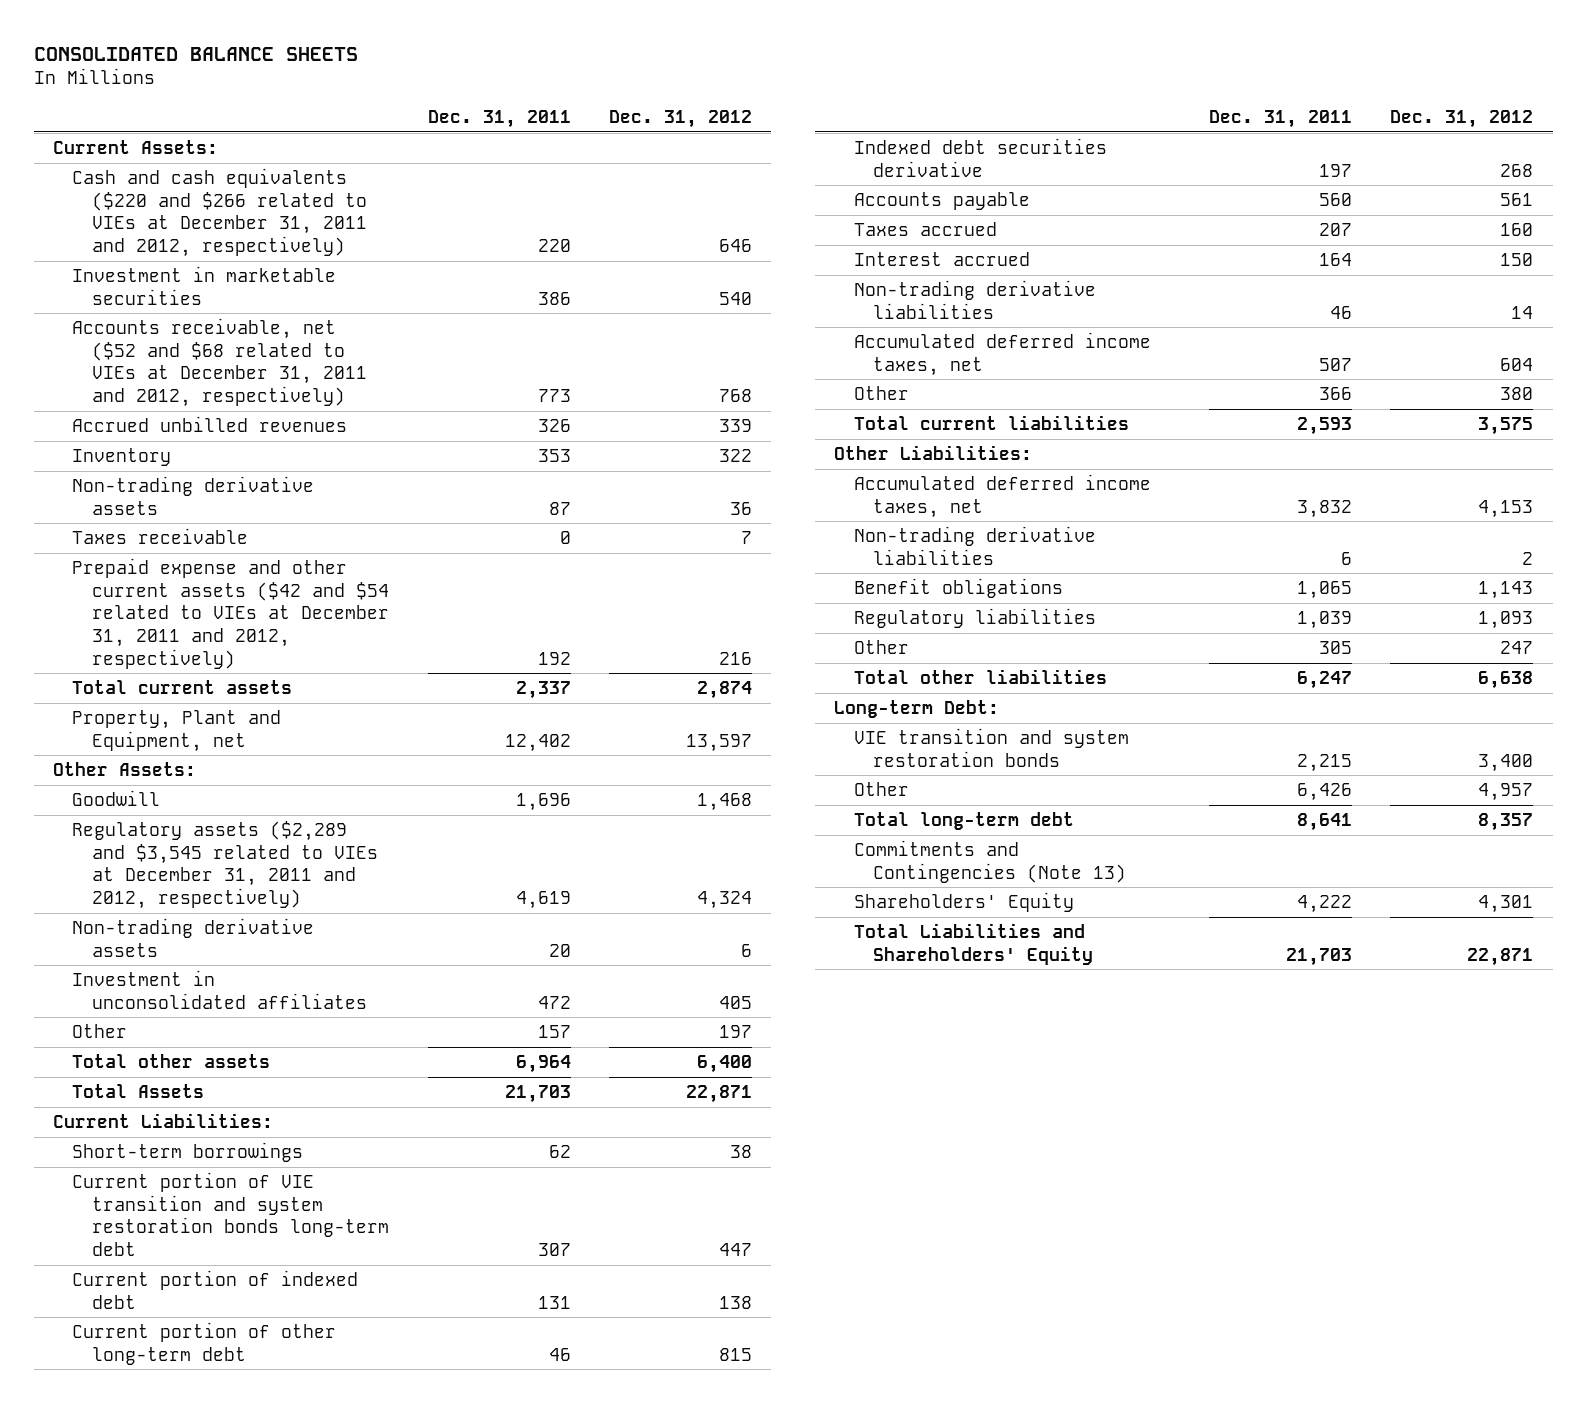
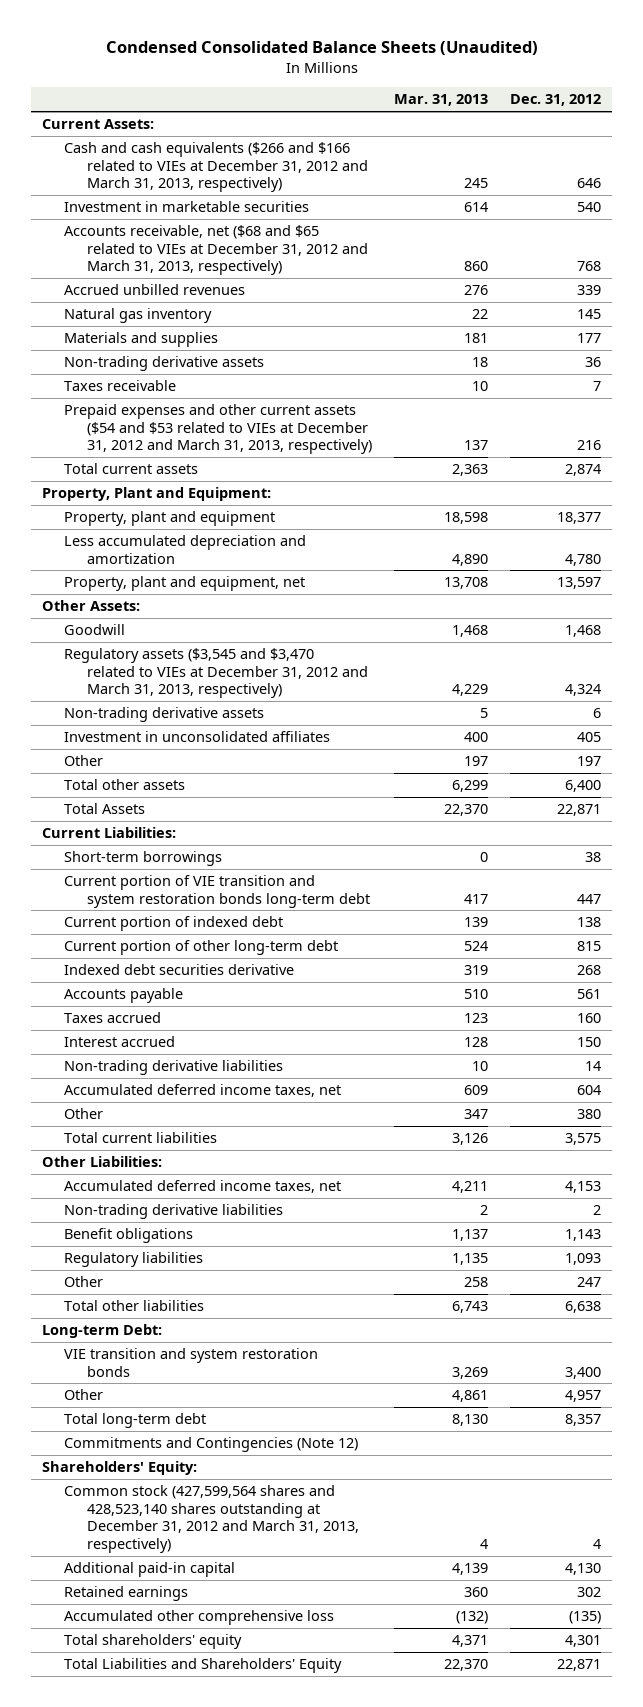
[33,46,358,61] CONSOLIDATED BALANCE SHEETS -> [105,41,538,56] Condensed Consolidated Balance Sheets (Unaudited)
[427,109,571,128] Dec. 31, 2011 -> none
none -> [393,94,488,107] Mar. 31, 2013
[72,167,367,257] Cash and cash equivalents ($220 and $266 related to VIEs at December 31, 2011 and 2012, respectively) -> [64,142,368,193] Cash and cash equivalents ($266 and $166 related to VIEs at December 31, 2012 and March 31, 2013, respectively)
[72,317,367,407] Accounts receivable, net ($52 and $68 related to VIEs at December 31, 2011 and 2012, respectively) -> [64,225,368,276] Accounts receivable, net ($68 and $65 related to VIEs at December 31, 2012 and March 31, 2013, respectively)
[72,447,172,466] Inventory -> none
none -> [64,308,213,324] Natural gas inventory
none -> [64,332,219,348] Materials and supplies
[72,557,389,669] Prepaid expense and other current assets ($42 and $54 related to VIEs at December 31, 2011 and 2012, respectively) -> [64,404,372,455] Prepaid expenses and other current assets ($54 and $53 related to VIEs at December 31, 2012 and March 31, 2013, respectively)
none -> [41,487,271,502] Property, Plant and Equipment:
none -> [64,511,276,527] Property, plant and equipment
none -> [64,535,307,564] Less accumulated depreciation and amortization
[72,709,282,752] Property, Plant and Equipment, net -> [64,576,306,592] Property, plant and equipment, net
[72,820,378,909] Regulatory assets ($2,289 and $3,545 related to VIEs at December 31, 2011 and 2012, respectively) -> [64,648,368,699] Regulatory assets ($3,545 and $3,470 related to VIEs at December 31, 2012 and March 31, 2013, respectively)
[853,839,1127,883] Commitments and Contingencies (Note 13) -> [64,1437,359,1453] Commitments and Contingencies (Note 12)
none -> [41,1461,197,1476] Shareholders' Equity:
none -> [64,1485,359,1553] Common stock (427,599,564 shares and 428,523,140 shares outstanding at December 31, 2012 and March 31, 2013, respectively)
none -> [64,1562,236,1578] Additional paid-in capital
none -> [64,1586,189,1602] Retained earnings
none -> [64,1610,335,1626] Accumulated other comprehensive loss
[853,891,1074,912] Shareholders' Equity -> [64,1634,243,1650] Total shareholders' equity

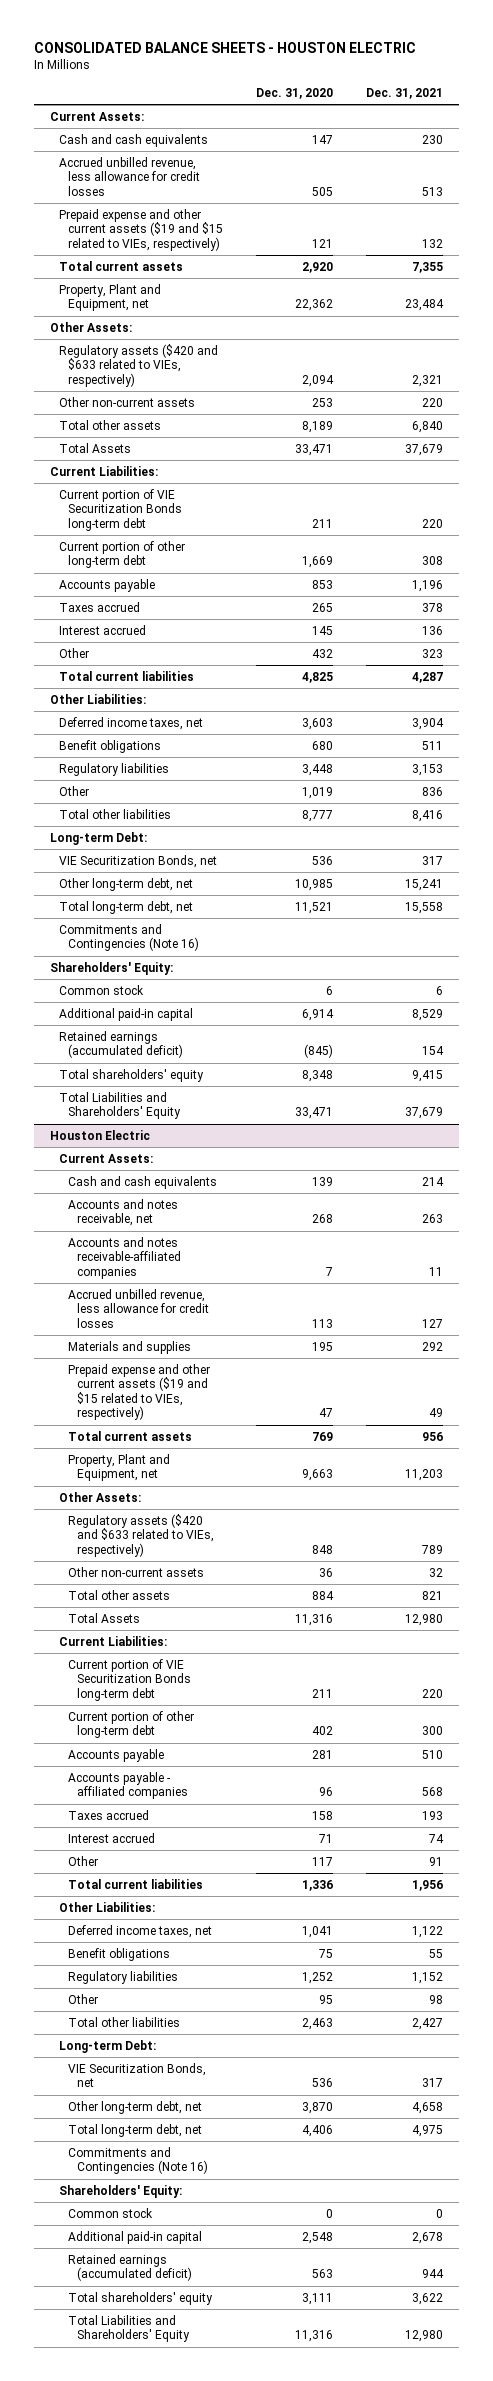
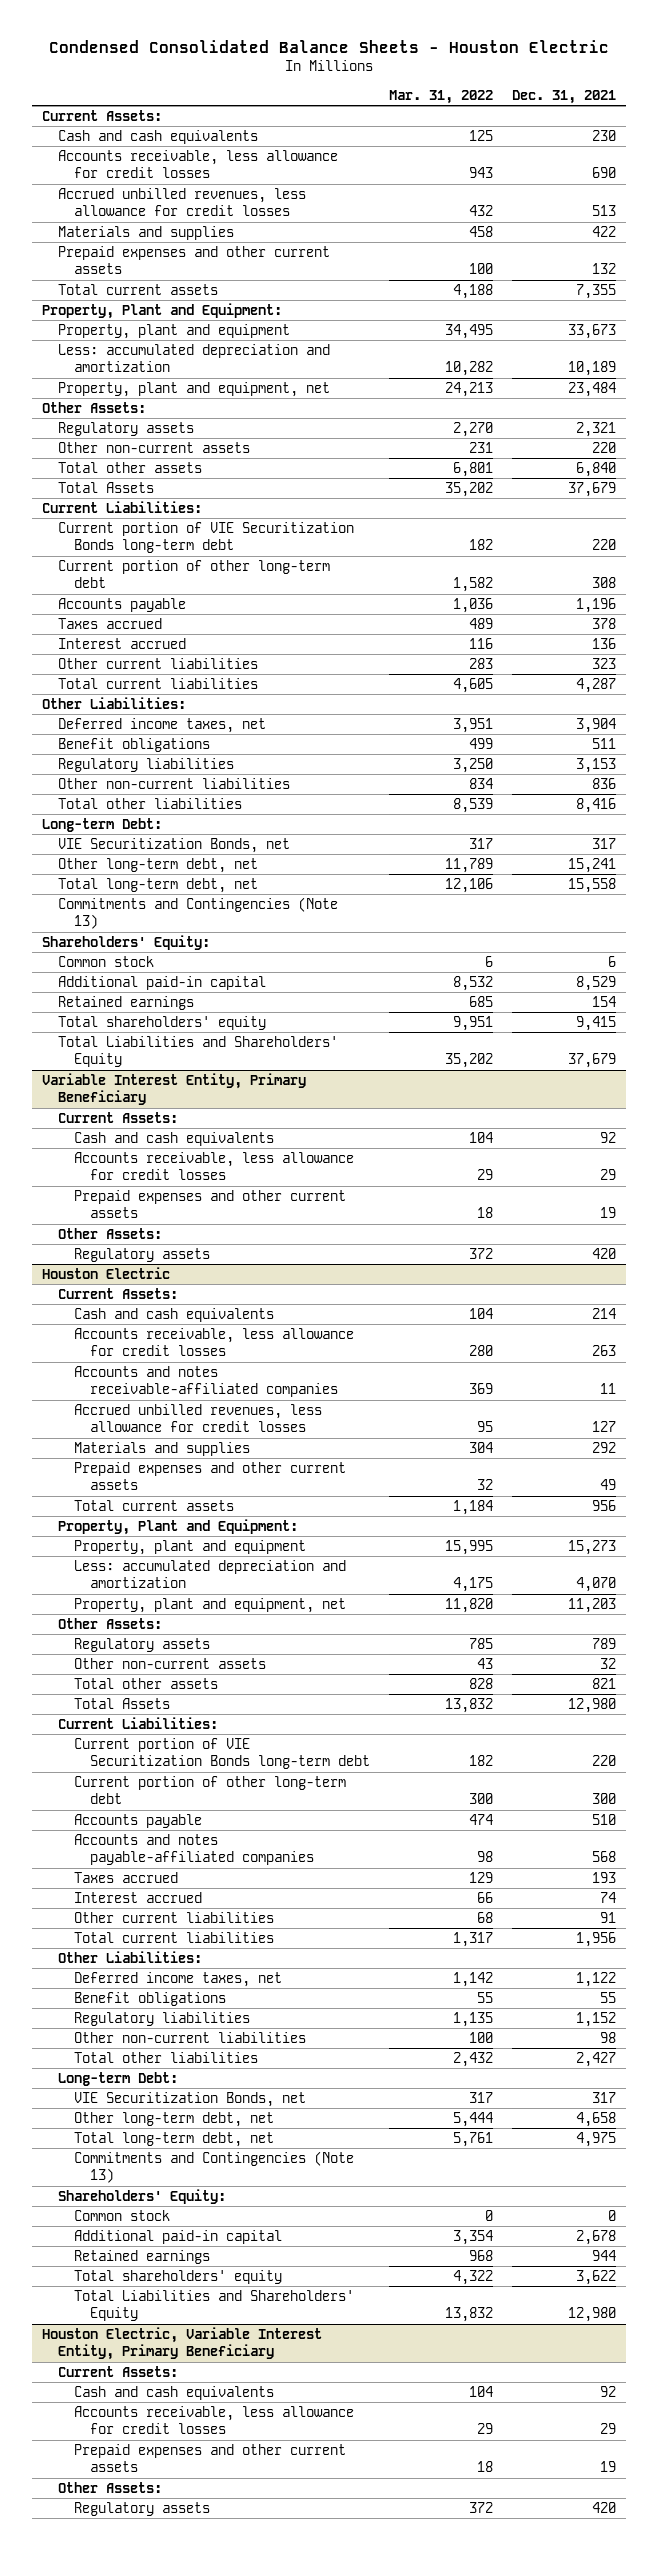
[33,41,416,53] CONSOLIDATED BALANCE SHEETS - HOUSTON ELECTRIC -> [48,39,609,53] Condensed Consolidated Balance Sheets - Houston Electric
[255,87,333,99] Dec. 31, 2020 -> none
none -> [389,89,494,104] Mar. 31, 2022
none -> [57,149,338,179] Accounts receivable, less allowance for credit losses
[59,156,200,196] Accrued unbilled revenue, less allowance for credit losses -> [57,187,306,217] Accrued unbilled revenues, less allowance for credit losses
none -> [57,225,234,240] Materials and supplies
[59,208,223,251] Prepaid expense and other current assets ($19 and $15 related to VIEs, respectively) -> [57,245,330,275] Prepaid expenses and other current assets
none -> [41,302,282,319] Property, Plant and Equipment:
none -> [57,323,290,339] Property, plant and equipment
none -> [57,343,330,373] Less: accumulated depreciation and amortization
[59,283,162,312] Property, Plant and Equipment, net -> [57,381,330,397] Property, plant and equipment, net
[59,343,219,387] Regulatory assets ($420 and $633 related to VIEs, respectively) -> [57,421,194,436] Regulatory assets
[59,647,90,658] Other -> [57,657,258,669] Other current liabilities
[59,785,90,796] Other -> [57,777,290,789] Other non-current liabilities
[59,923,199,952] Commitments and Contingencies (Note 16) -> [57,896,338,930] Commitments and Contingencies (Note 13)
[59,1030,183,1059] Retained earnings (accumulated deficit) -> [57,995,194,1010] Retained earnings
none -> [41,1072,306,1106] Variable Interest Entity, Primary Beneficiary
none -> [57,1111,178,1123] Current Assets:
none -> [73,1131,274,1146] Cash and cash equivalents
none -> [73,1151,354,1181] Accounts receivable, less allowance for credit losses
none -> [73,1189,346,1219] Prepaid expenses and other current assets
none -> [57,1227,162,1239] Other Assets:
none -> [73,1247,210,1262] Regulatory assets
[67,1198,178,1227] Accounts and notes receivable, net -> [73,1327,354,1357] Accounts receivable, less allowance for credit losses
[67,1288,209,1328] Accrued unbilled revenue, less allowance for credit losses -> [73,1403,322,1433] Accrued unbilled revenues, less allowance for credit losses
[67,1363,210,1421] Prepaid expense and other current assets ($19 and $15 related to VIEs, respectively) -> [73,1461,346,1491] Prepaid expenses and other current assets
none -> [57,1518,298,1535] Property, Plant and Equipment:
none -> [73,1539,306,1555] Property, plant and equipment
none -> [73,1559,346,1589] Less: accumulated depreciation and amortization
[67,1453,170,1482] Property, Plant and Equipment, net -> [73,1597,346,1613] Property, plant and equipment, net
[67,1513,214,1557] Regulatory assets ($420 and $633 related to VIEs, respectively) -> [73,1637,210,1652] Regulatory assets
[67,1771,188,1800] Accounts payable - affiliated companies -> [73,1833,315,1866] Accounts and notes payable-affiliated companies
[67,1855,98,1866] Other -> [73,1911,274,1923] Other current liabilities
[67,1993,98,2004] Other -> [73,2031,306,2043] Other non-current liabilities
[67,2146,208,2175] Commitments and Contingencies (Note 16) -> [73,2150,354,2184] Commitments and Contingencies (Note 13)
[67,2253,192,2282] Retained earnings (accumulated deficit) -> [73,2249,210,2264] Retained earnings
none -> [41,2326,322,2361] Houston Electric, Variable Interest Entity, Primary Beneficiary
none -> [57,2365,178,2377] Current Assets:
none -> [73,2385,274,2400] Cash and cash equivalents
none -> [73,2405,354,2435] Accounts receivable, less allowance for credit losses
none -> [73,2443,346,2473] Prepaid expenses and other current assets
none -> [57,2481,162,2493] Other Assets:
none -> [73,2501,210,2516] Regulatory assets

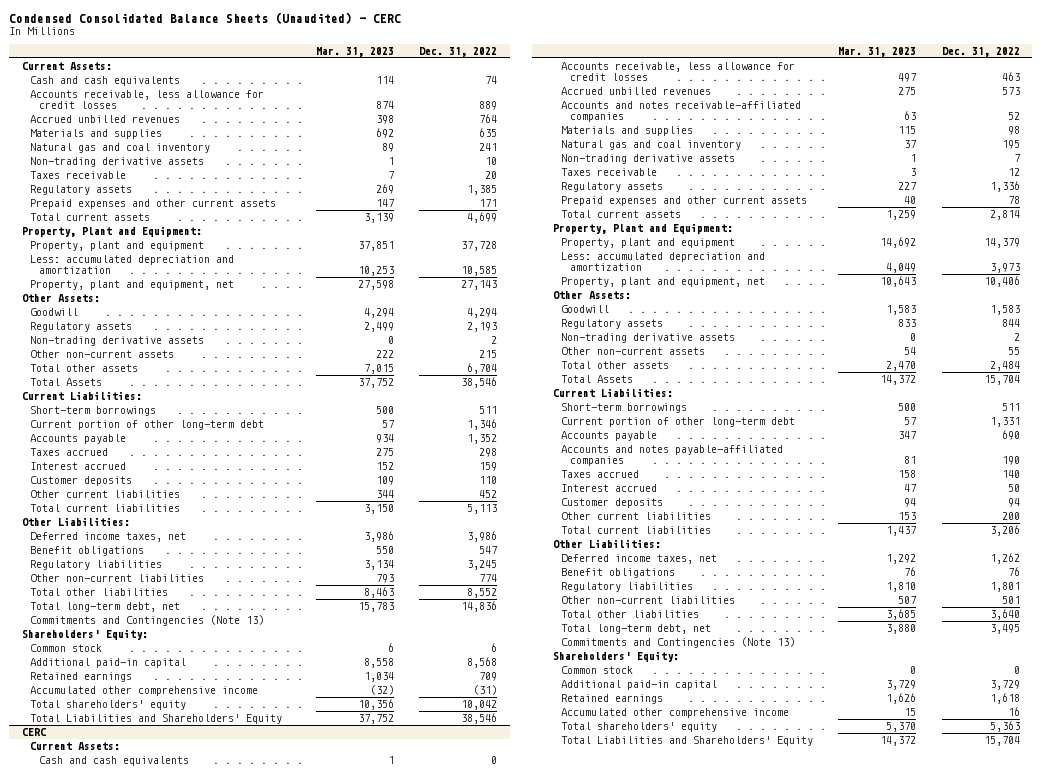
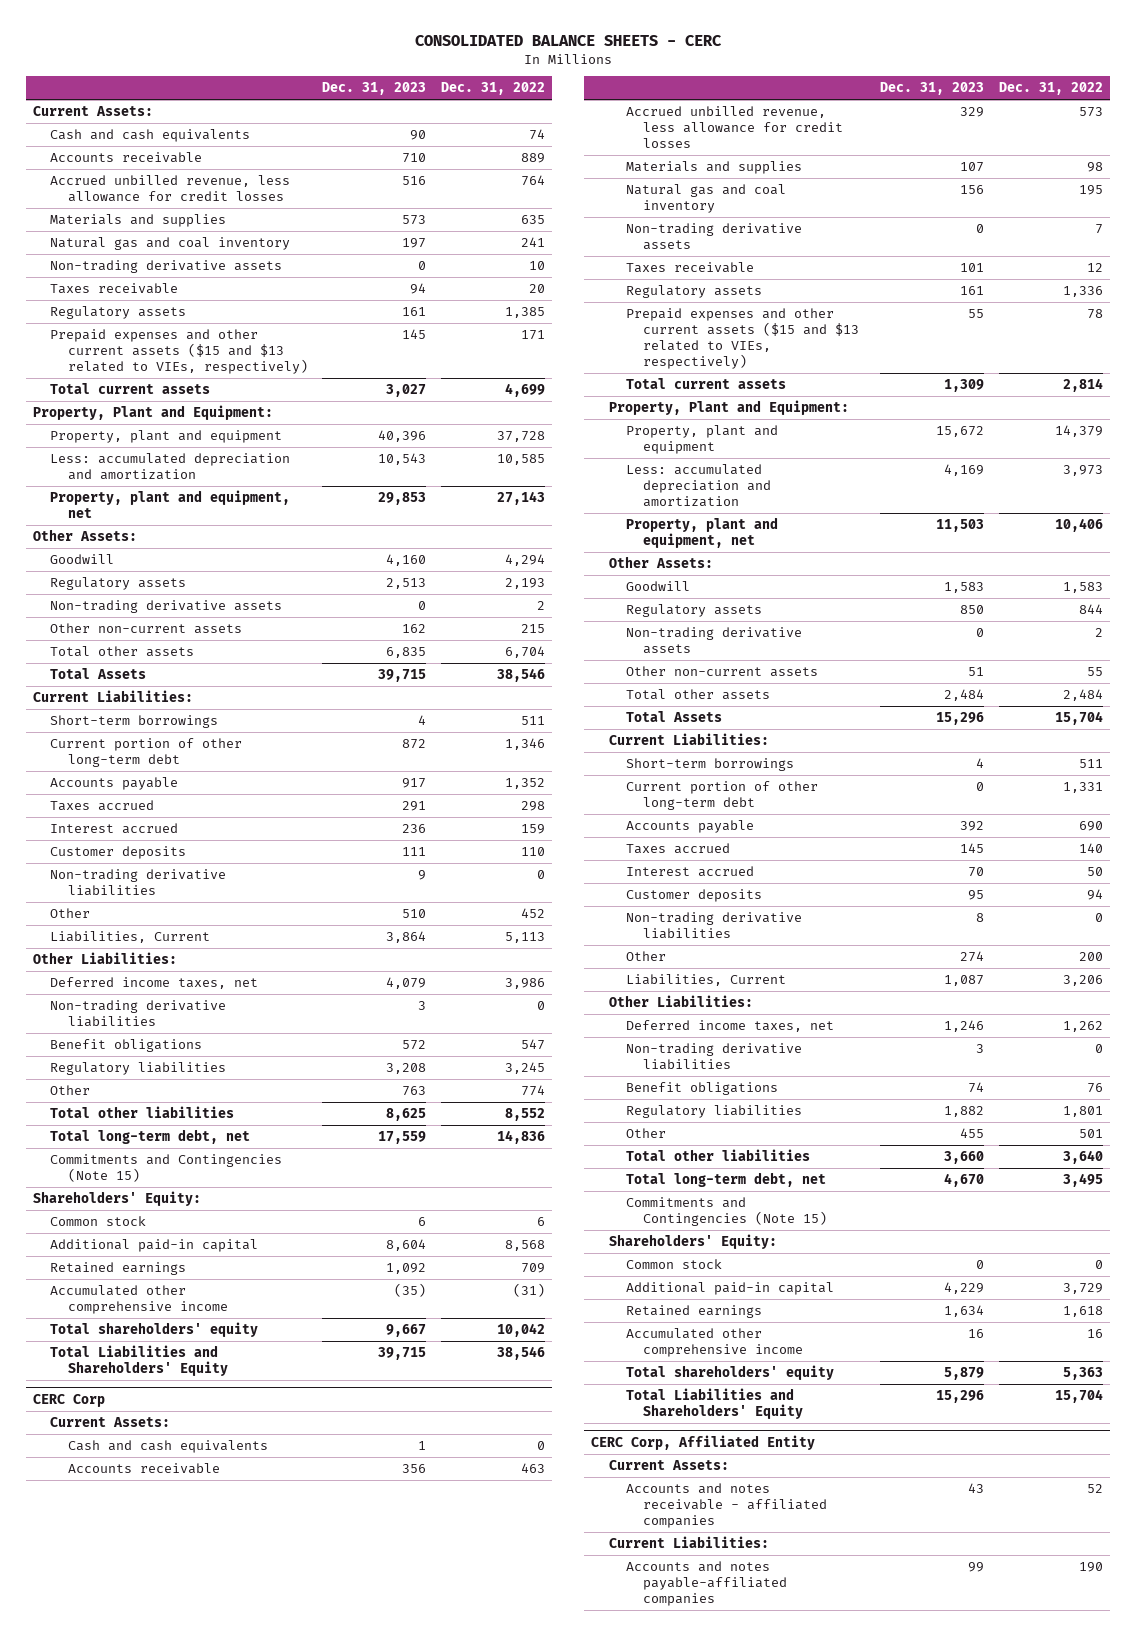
[9,11,402,24] Condensed Consolidated Balance Sheets (Unaudited) - CERC -> [415,35,723,47] CONSOLIDATED BALANCE SHEETS - CERC
[315,46,394,57] Mar. 31, 2023 -> none
none -> [322,82,427,96] Dec. 31, 2023
[30,90,265,110] Accounts receivable, less allowance for credit losses -> [50,151,203,163] Accounts receivable
[30,115,181,124] Accrued unbilled revenues -> [50,174,291,202] Accrued unbilled revenue, less allowance for credit losses
[30,199,277,210] Prepaid expenses and other current assets -> [50,328,308,374] Prepaid expenses and other current assets ($15 and $13 related to VIEs, respectively)
none -> [50,868,227,896] Non-trading derivative liabilities
[30,490,181,499] Other current liabilities -> [50,907,91,918] Other
[30,504,181,513] Total current liabilities -> [50,930,211,943] Liabilities, Current
none -> [50,999,227,1027] Non-trading derivative liabilities
[30,574,205,583] Other non-current liabilities -> [50,1084,91,1095] Other
[30,615,265,627] Commitments and Contingencies (Note 13) -> [50,1153,283,1182] Commitments and Contingencies (Note 15)
[21,728,46,737] CERC -> [33,1393,106,1407] CERC Corp
[561,101,802,123] Accounts and notes receivable-affiliated companies -> none
[561,62,796,82] Accounts receivable, less allowance for credit losses -> [67,1462,220,1474] Accounts receivable
[561,87,712,96] Accrued unbilled revenues -> [625,105,843,148] Accrued unbilled revenue, less allowance for credit losses
[561,196,808,207] Prepaid expenses and other current assets -> [625,307,859,369] Prepaid expenses and other current assets ($15 and $13 related to VIEs, respectively)
[561,445,784,467] Accounts and notes payable-affiliated companies -> none
none -> [625,911,802,939] Non-trading derivative liabilities
[561,512,712,521] Other current liabilities -> [625,950,666,961] Other
[561,526,712,535] Total current liabilities -> [625,973,786,986] Liabilities, Current
none -> [625,1042,802,1070] Non-trading derivative liabilities
[561,596,736,605] Other non-current liabilities -> [625,1127,666,1138] Other
[561,637,796,649] Commitments and Contingencies (Note 13) -> [625,1196,827,1226] Commitments and Contingencies (Note 15)
none -> [591,1434,816,1450] CERC Corp, Affiliated Entity
none -> [608,1459,729,1470] Current Assets:
none -> [625,1482,827,1528] Accounts and notes receivable - affiliated companies
none -> [608,1535,769,1548] Current Liabilities:
none -> [625,1560,787,1606] Accounts and notes payable-affiliated companies

